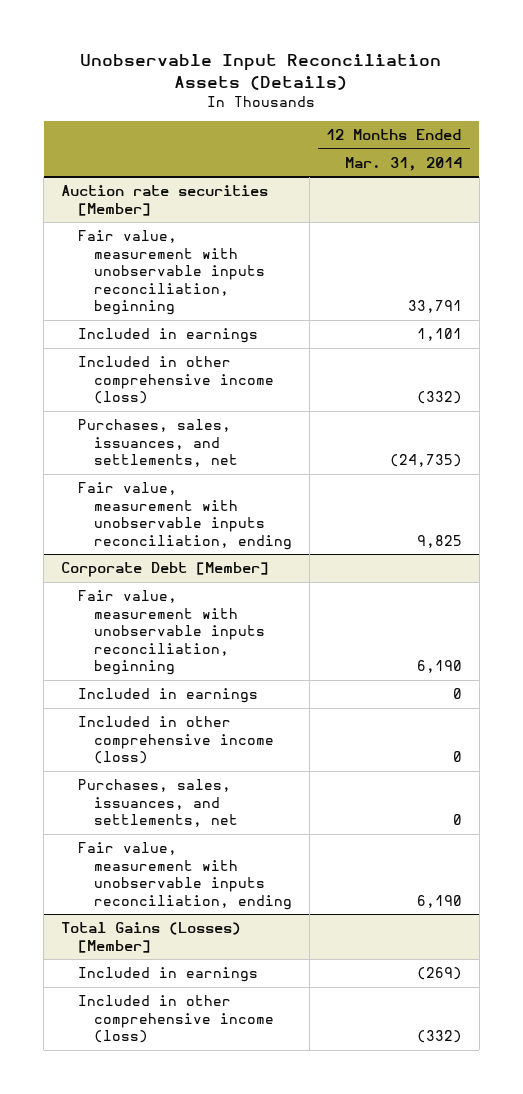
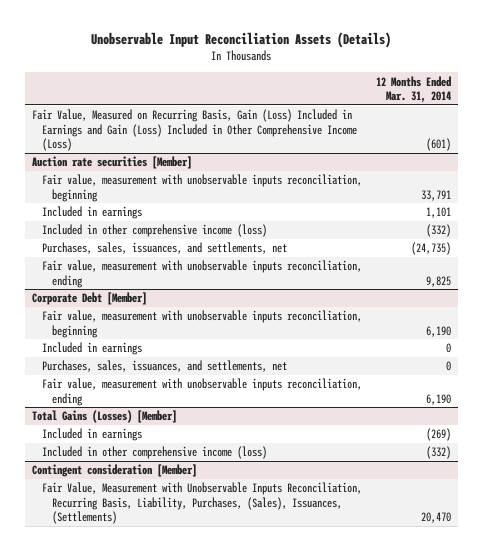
none -> [31,109,357,152] Fair Value, Measured on Recurring Basis, Gain (Loss) Included in Earnings and Gain (Loss) Included in Other Comprehensive Income (Loss)
[77,716,274,765] Included in other comprehensive income (loss) -> none
none -> [31,464,197,478] Contingent consideration [Member]
none -> [41,482,362,525] Fair Value, Measurement with Unobservable Inputs Reconciliation, Recurring Basis, Liability, Purchases, (Sales), Issuances, (Settlements)

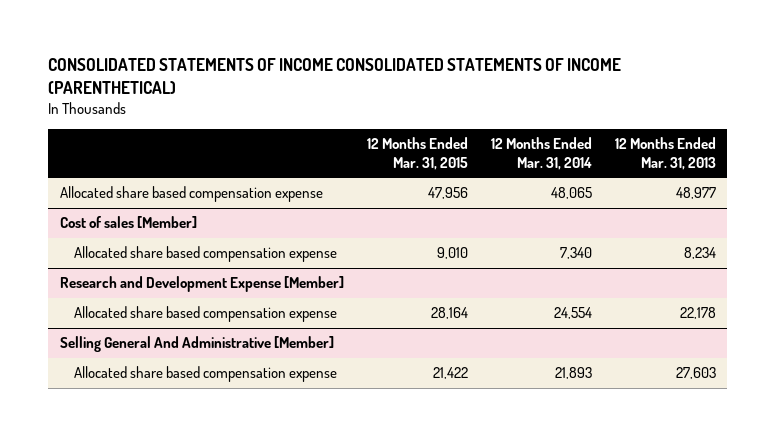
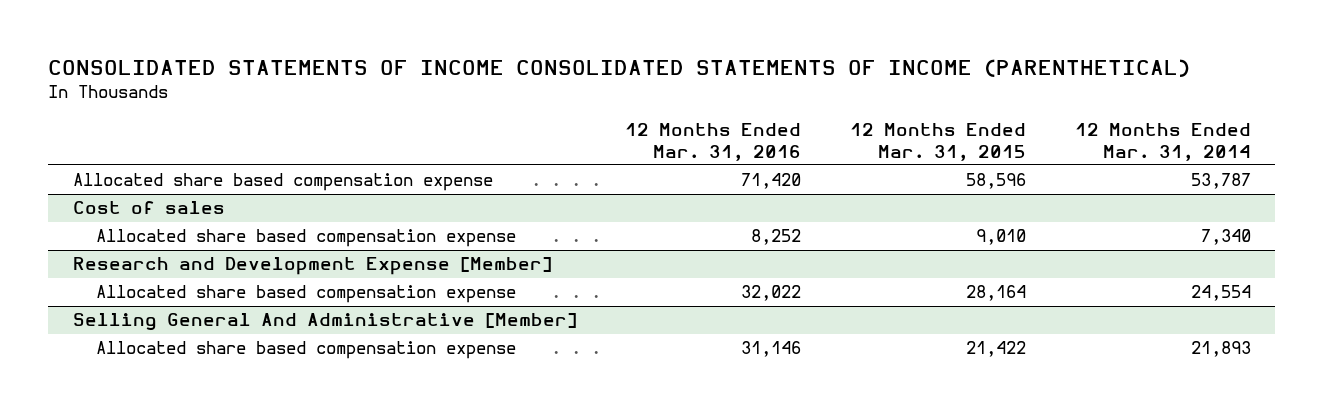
[614,137,716,170] 12 Months Ended Mar. 31, 2013 -> none
none -> [625,122,802,161] 12 Months Ended Mar. 31, 2016
[427,187,468,200] 47,956 -> [966,173,1027,190] 58,596
[550,187,592,200] 48,065 -> [1190,173,1251,190] 53,787
[59,216,197,229] Cost of sales [Member] -> [72,201,225,215] Cost of sales

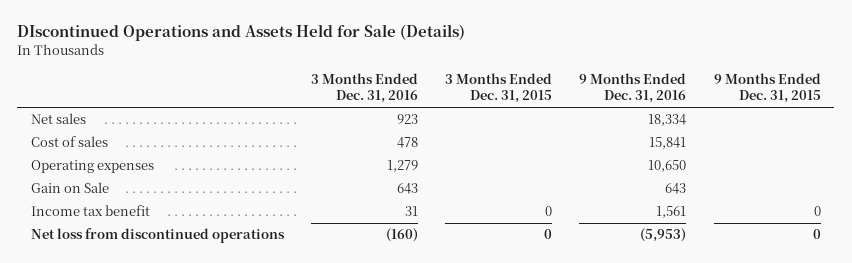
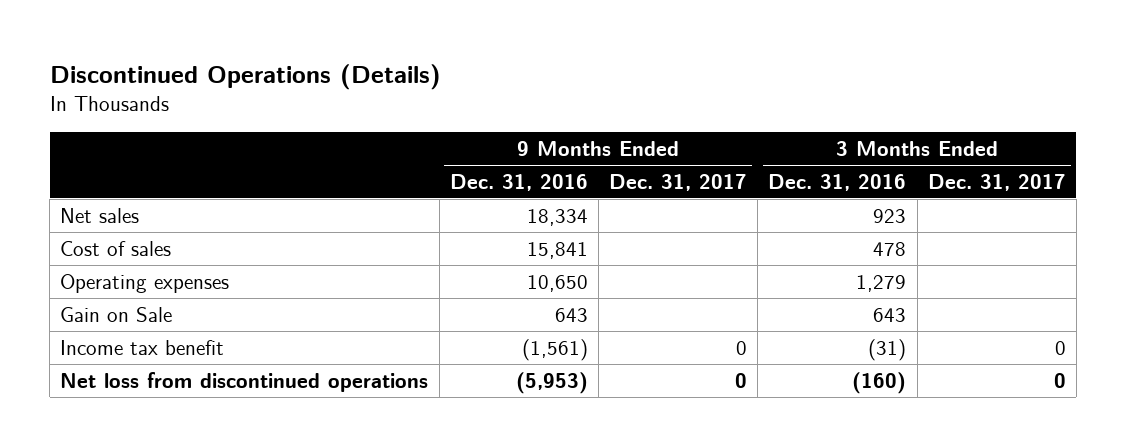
[17,24,466,42] DIscontinued Operations and Assets Held for Sale (Details) -> [49,63,441,90] Discontinued Operations (Details)
[445,73,553,104] 3 Months Ended Dec. 31, 2015 -> none
[713,73,821,104] 9 Months Ended Dec. 31, 2015 -> none
none -> [609,173,748,191] Dec. 31, 2017
none -> [927,173,1066,191] Dec. 31, 2017
[405,206,419,217] 31 -> [868,338,907,361] (31)
[656,206,687,219] 1,561 -> [521,338,588,361] (1,561)

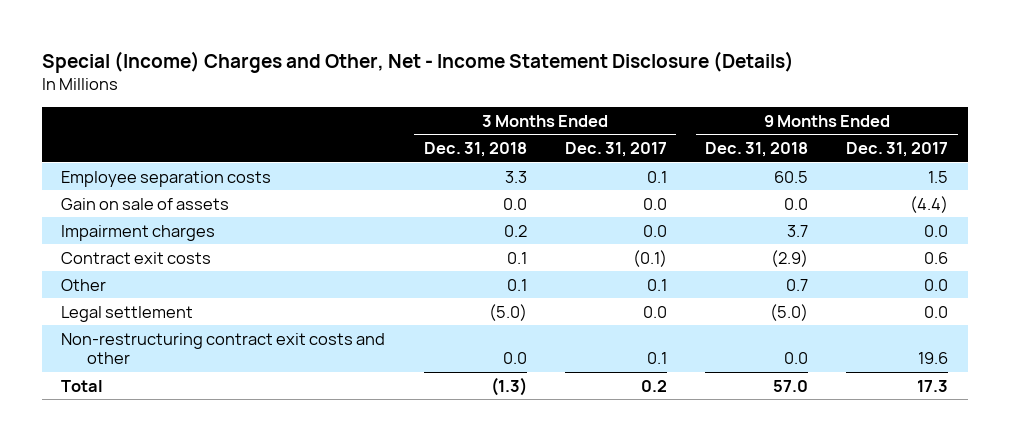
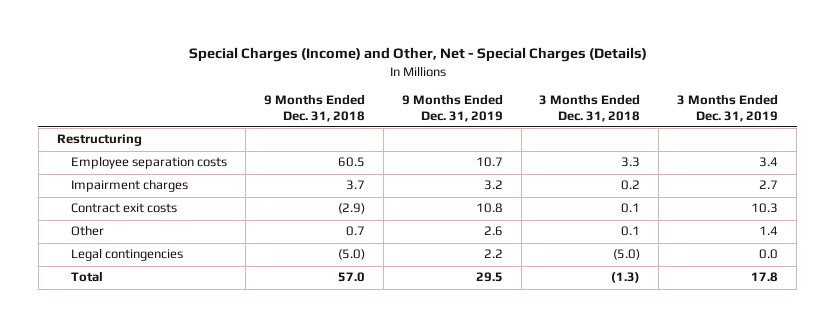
[42,50,795,73] Special (Income) Charges and Other, Net - Income Statement Disclosure (Details) -> [188,47,647,63] Special Charges (Income) and Other, Net - Special Charges (Details)
[564,141,667,157] Dec. 31, 2017 -> none
[846,141,949,157] Dec. 31, 2017 -> none
none -> [401,93,503,122] 9 Months Ended Dec. 31, 2019
none -> [677,93,779,122] 3 Months Ended Dec. 31, 2019
none -> [56,134,142,147] Restructuring
[61,197,230,210] Gain on sale of assets -> none
[61,332,386,364] Non-restructuring contract exit costs and other -> none
[61,305,194,322] Legal settlement -> [70,248,183,262] Legal contingencies

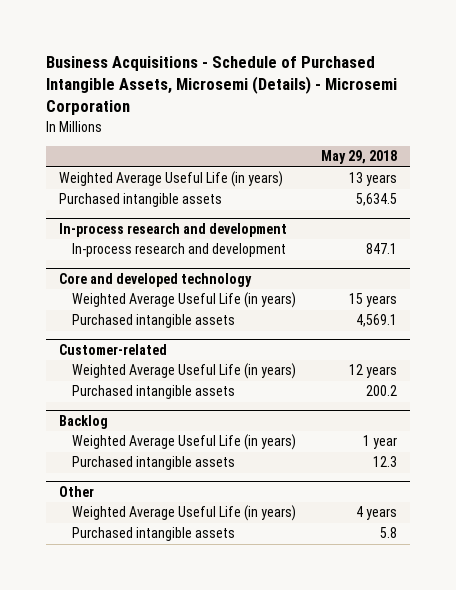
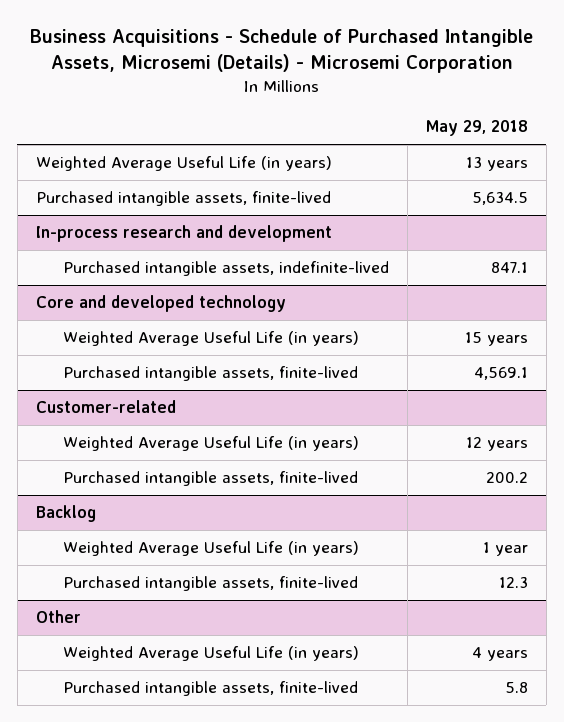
[58,193,222,208] Purchased intangible assets -> [35,191,331,207] Purchased intangible assets, finite-lived
[72,243,287,258] In-process research and development -> [62,261,389,277] Purchased intangible assets, indefinite-lived
[72,314,236,329] Purchased intangible assets -> [62,366,358,382] Purchased intangible assets, finite-lived
[72,385,236,400] Purchased intangible assets -> [62,471,358,487] Purchased intangible assets, finite-lived
[72,456,236,471] Purchased intangible assets -> [62,576,358,592] Purchased intangible assets, finite-lived
[72,527,236,542] Purchased intangible assets -> [62,681,358,697] Purchased intangible assets, finite-lived

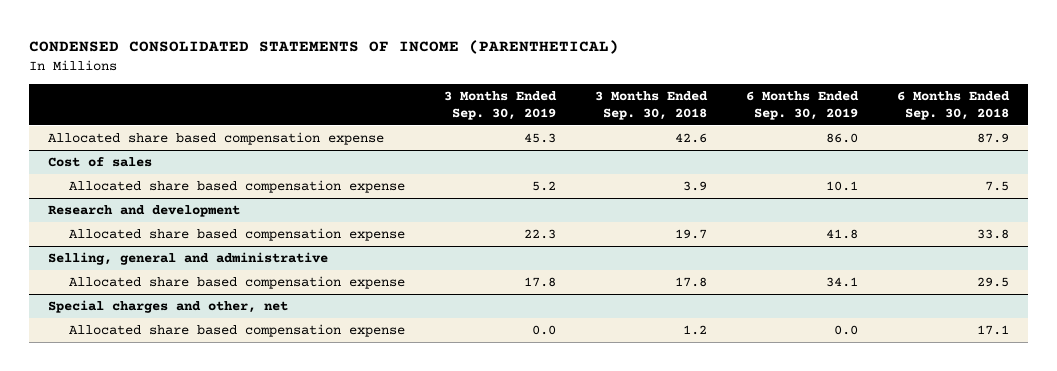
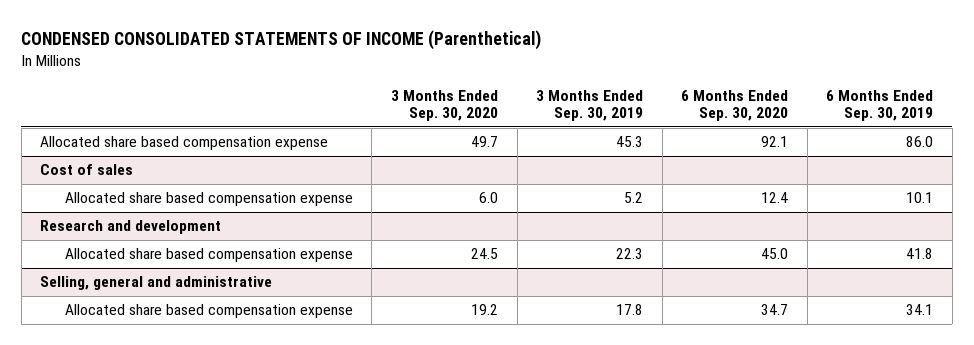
[28,39,619,54] CONDENSED CONSOLIDATED STATEMENTS OF INCOME (PARENTHETICAL) -> [21,30,542,51] CONDENSED CONSOLIDATED STATEMENTS OF INCOME (Parenthetical)
[594,90,708,120] 3 Months Ended Sep. 30, 2018 -> none
[896,90,1010,120] 6 Months Ended Sep. 30, 2018 -> none
none -> [390,89,498,122] 3 Months Ended Sep. 30, 2020
none -> [681,89,789,122] 6 Months Ended Sep. 30, 2020
[48,300,289,314] Special charges and other, net -> none
[69,324,406,338] Allocated share based compensation expense -> none

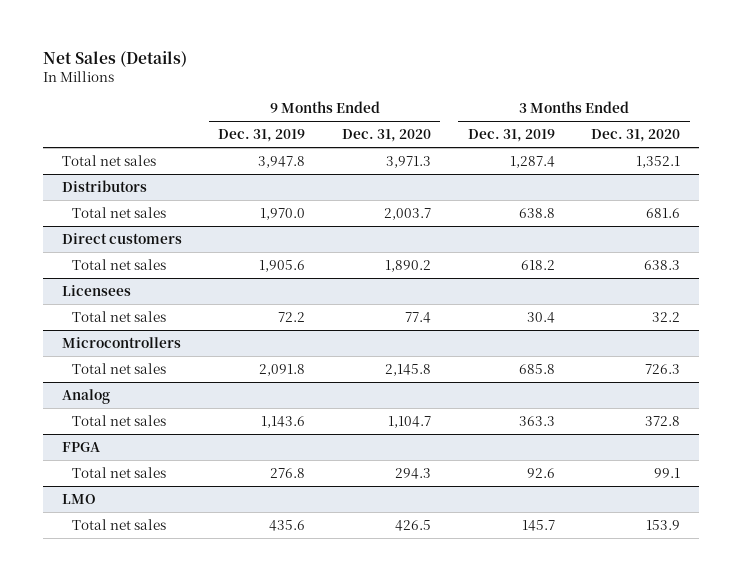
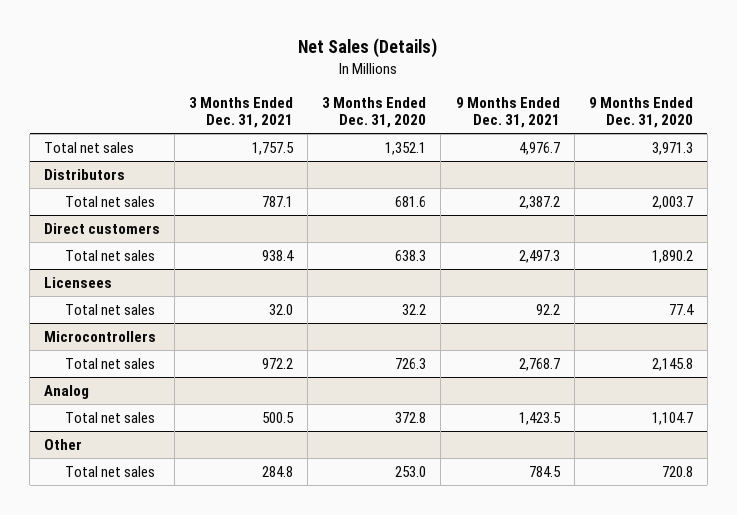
[218,129,306,143] Dec. 31, 2019 -> none
[467,129,555,143] Dec. 31, 2019 -> none
none -> [189,96,294,129] 3 Months Ended Dec. 31, 2021
none -> [455,96,560,129] 9 Months Ended Dec. 31, 2021
[61,441,100,452] FPGA -> none
[61,493,96,504] LMO -> none
[71,518,166,530] Total net sales -> none
none -> [44,438,83,450] Other
[394,467,431,479] 294.3 -> [661,465,693,477] 720.8
[654,467,681,478] 99.1 -> [395,465,427,477] 253.0

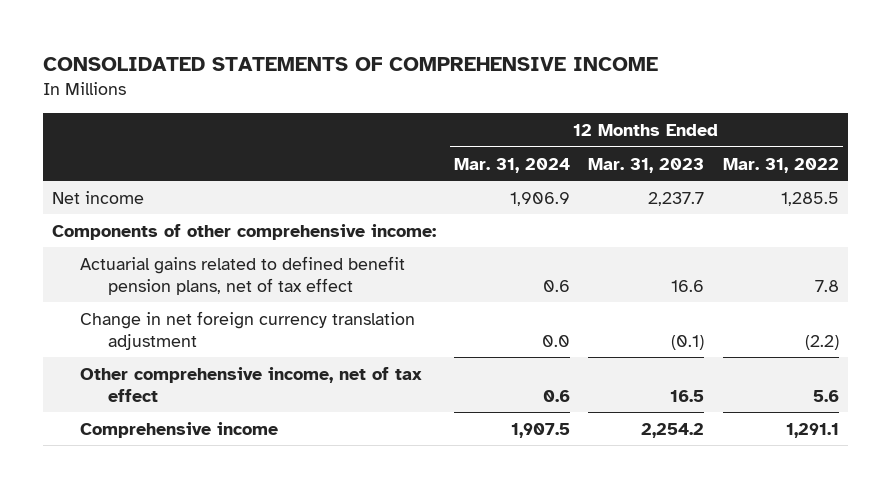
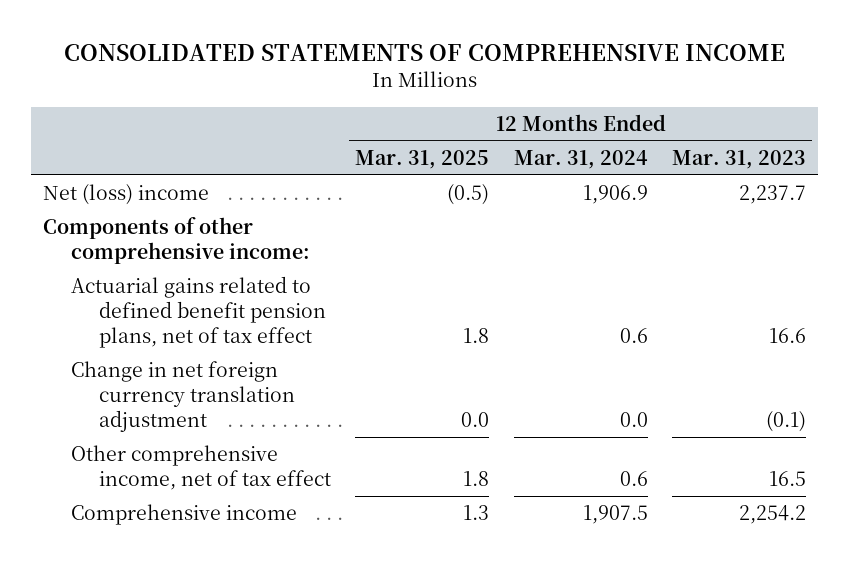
[722,157,839,173] Mar. 31, 2022 -> none
none -> [355,150,490,170] Mar. 31, 2025
[51,190,144,204] Net income -> [42,184,209,206] Net (loss) income

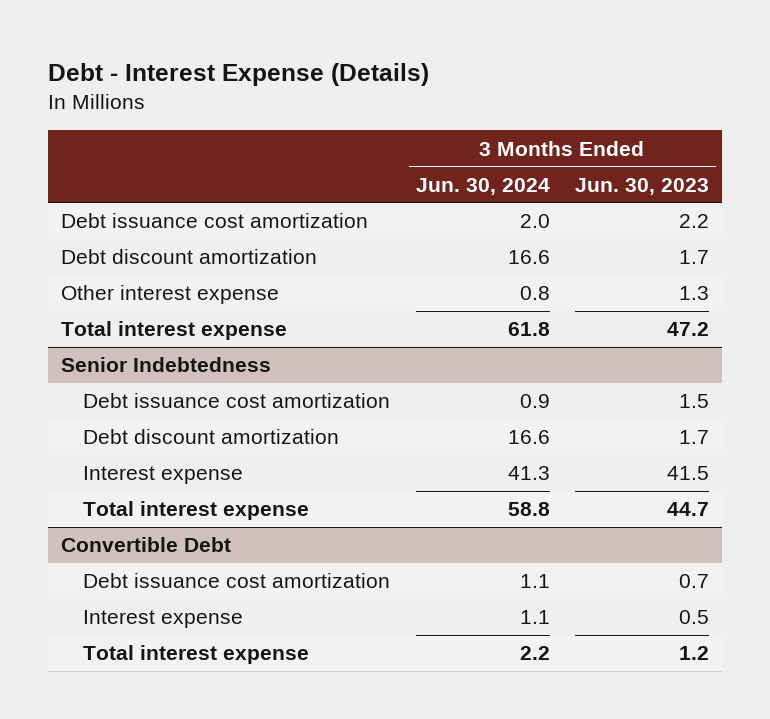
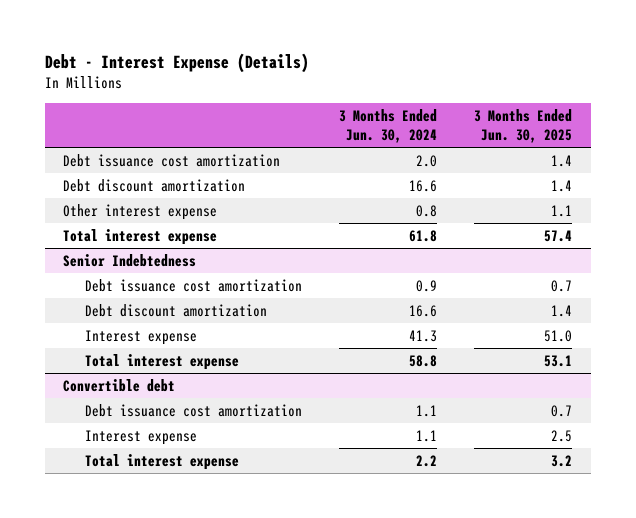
[575,177,710,195] Jun. 30, 2023 -> none
none -> [474,109,573,143] 3 Months Ended Jun. 30, 2025
[60,537,231,553] Convertible Debt -> [63,378,176,392] Convertible debt

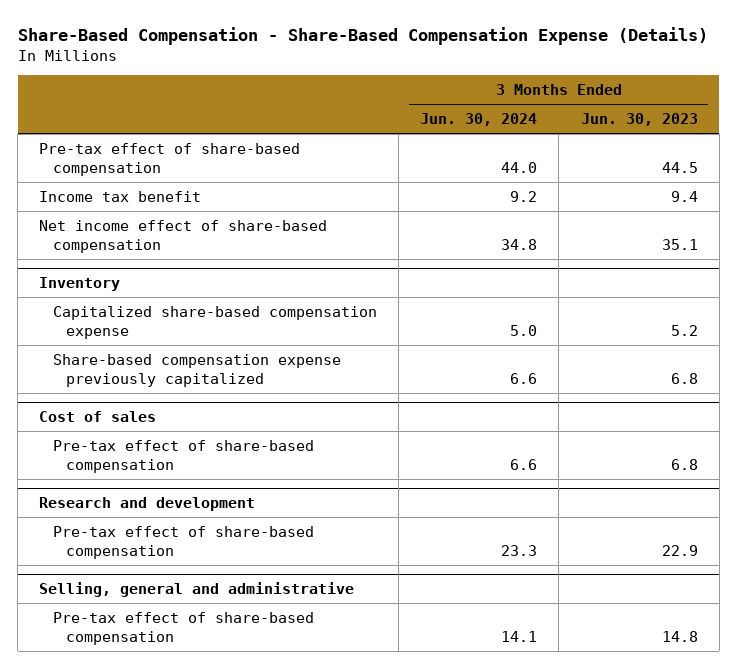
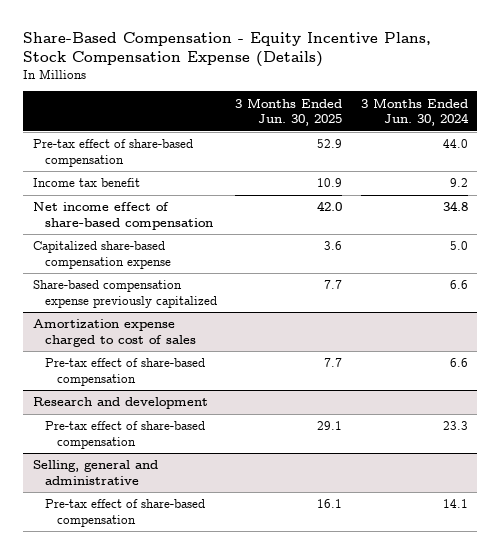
[17,26,708,45] Share-Based Compensation - Share-Based Compensation Expense (Details) -> [23,31,432,68] Share-Based Compensation - Equity Incentive Plans, Stock Compensation Expense (Details)
[580,113,698,127] Jun. 30, 2023 -> none
none -> [235,97,343,127] 3 Months Ended Jun. 30, 2025
[39,277,121,292] Inventory -> none
[39,411,157,423] Cost of sales -> [32,319,196,347] Amortization expense charged to cost of sales

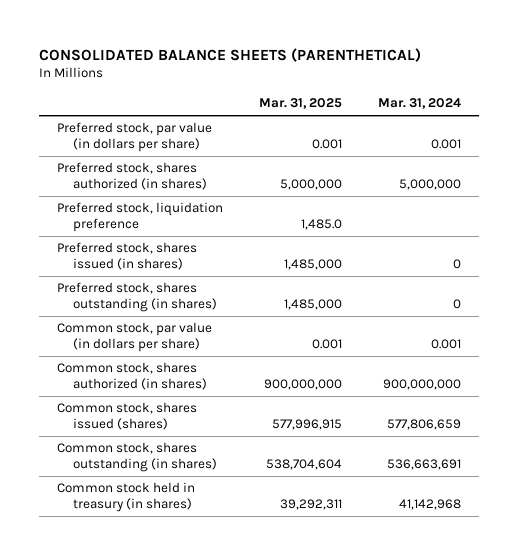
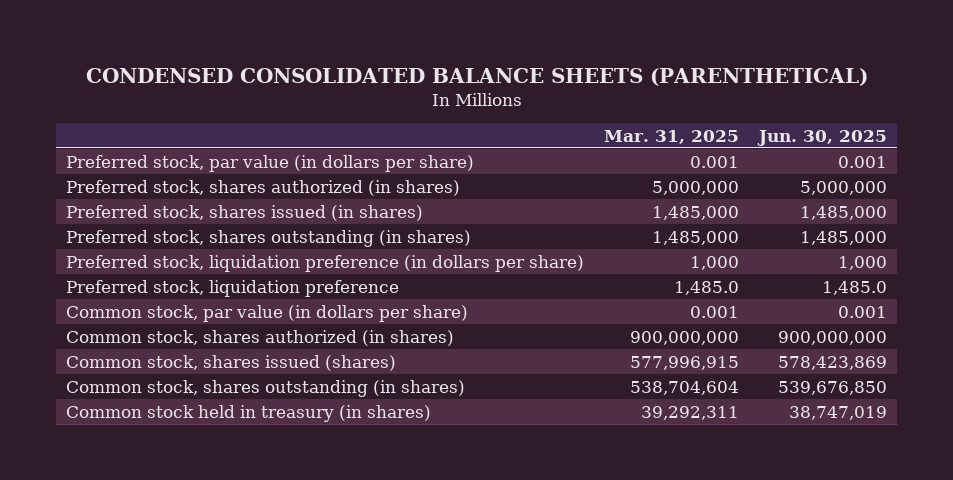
[38,47,421,62] CONSOLIDATED BALANCE SHEETS (PARENTHETICAL) -> [85,67,868,86] CONDENSED CONSOLIDATED BALANCE SHEETS (PARENTHETICAL)
[377,98,461,110] Mar. 31, 2024 -> none
none -> [757,129,888,146] Jun. 30, 2025
none -> [65,254,584,272] Preferred stock, liquidation preference (in dollars per share)
[56,202,223,233] Preferred stock, liquidation preference -> [65,279,399,297] Preferred stock, liquidation preference

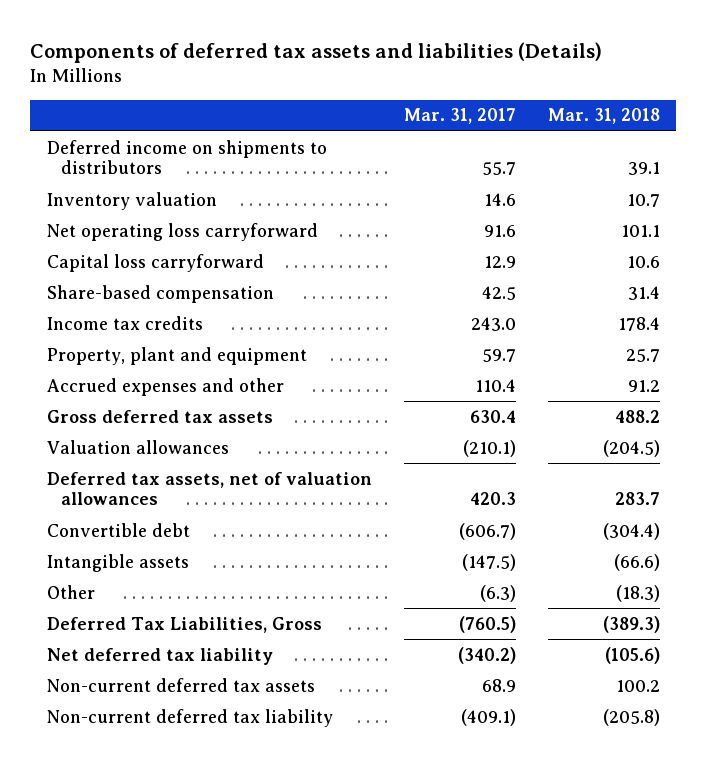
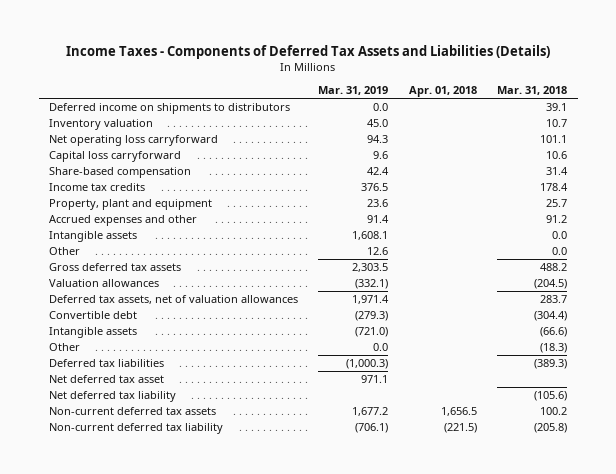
[30,42,603,64] Components of deferred tax assets and liabilities (Details) -> [66,44,551,59] Income Taxes - Components of Deferred Tax Assets and Liabilities (Details)
[403,108,516,125] Mar. 31, 2017 -> none
none -> [318,86,389,96] Mar. 31, 2019
none -> [408,86,477,98] Apr. 01, 2018
none -> [48,231,137,243] Intangible assets
none -> [48,247,80,256] Other
[46,616,322,633] Deferred Tax Liabilities, Gross -> [48,359,164,368] Deferred tax liabilities
none -> [48,375,164,384] Net deferred tax asset

